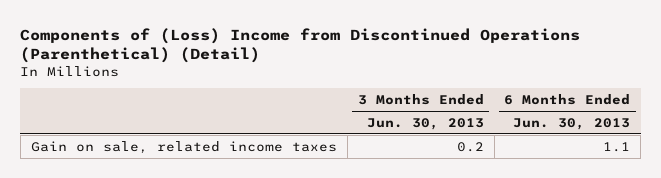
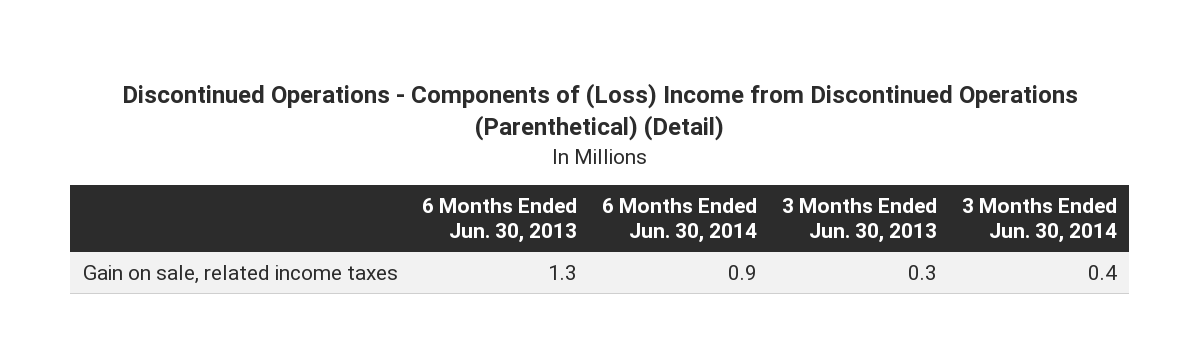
[20,27,581,64] Components of (Loss) Income from Discontinued Operations (Parenthetical) (Detail) -> [121,82,1078,142] Discontinued Operations - Components of (Loss) Income from Discontinued Operations (Parenthetical) (Detail)
none -> [602,197,758,244] 6 Months Ended Jun. 30, 2014
none -> [961,197,1117,244] 3 Months Ended Jun. 30, 2014
[456,141,484,152] 0.2 -> [907,265,937,281] 0.3
[603,141,631,152] 1.1 -> [548,265,578,281] 1.3

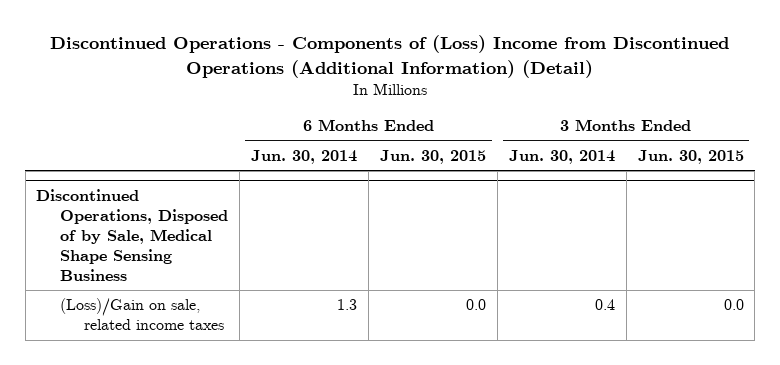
[121,82,1078,142] Discontinued Operations - Components of (Loss) Income from Discontinued Operations (Parenthetical) (Detail) -> [49,35,729,78] Discontinued Operations - Components of (Loss) Income from Discontinued Operations (Additional Information) (Detail)
[422,197,578,244] 6 Months Ended Jun. 30, 2013 -> none
[781,197,937,244] 3 Months Ended Jun. 30, 2013 -> none
none -> [379,149,486,164] Jun. 30, 2015
none -> [637,149,744,164] Jun. 30, 2015
none -> [36,189,229,281] Discontinued Operations, Disposed of by Sale, Medical Shape Sensing Business
[82,265,398,285] Gain on sale, related income taxes -> [60,298,225,331] (Loss)/Gain on sale, related income taxes
[728,265,758,281] 0.9 -> [337,299,358,311] 1.3

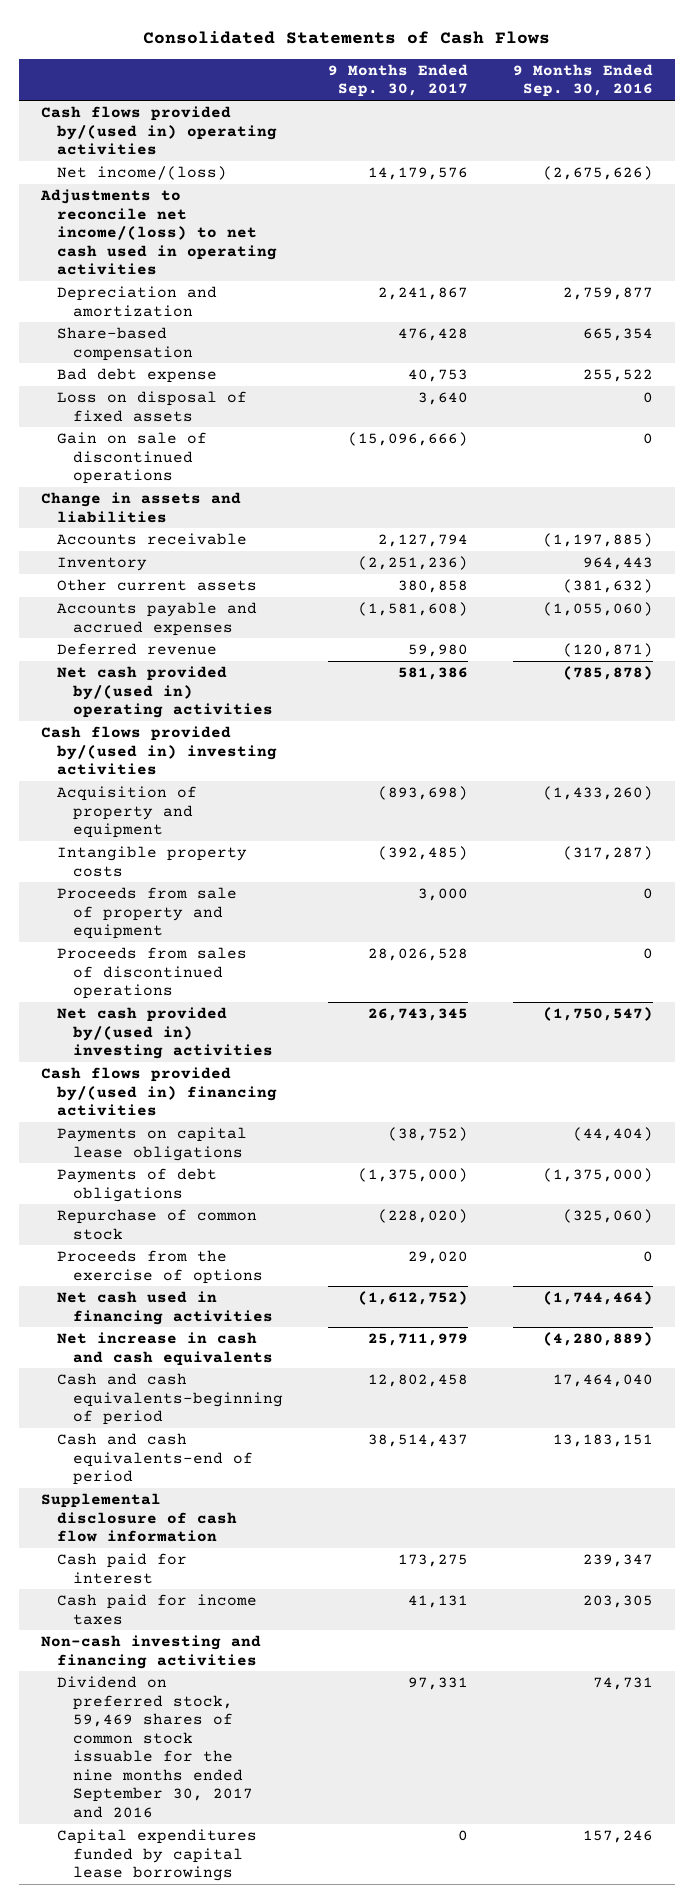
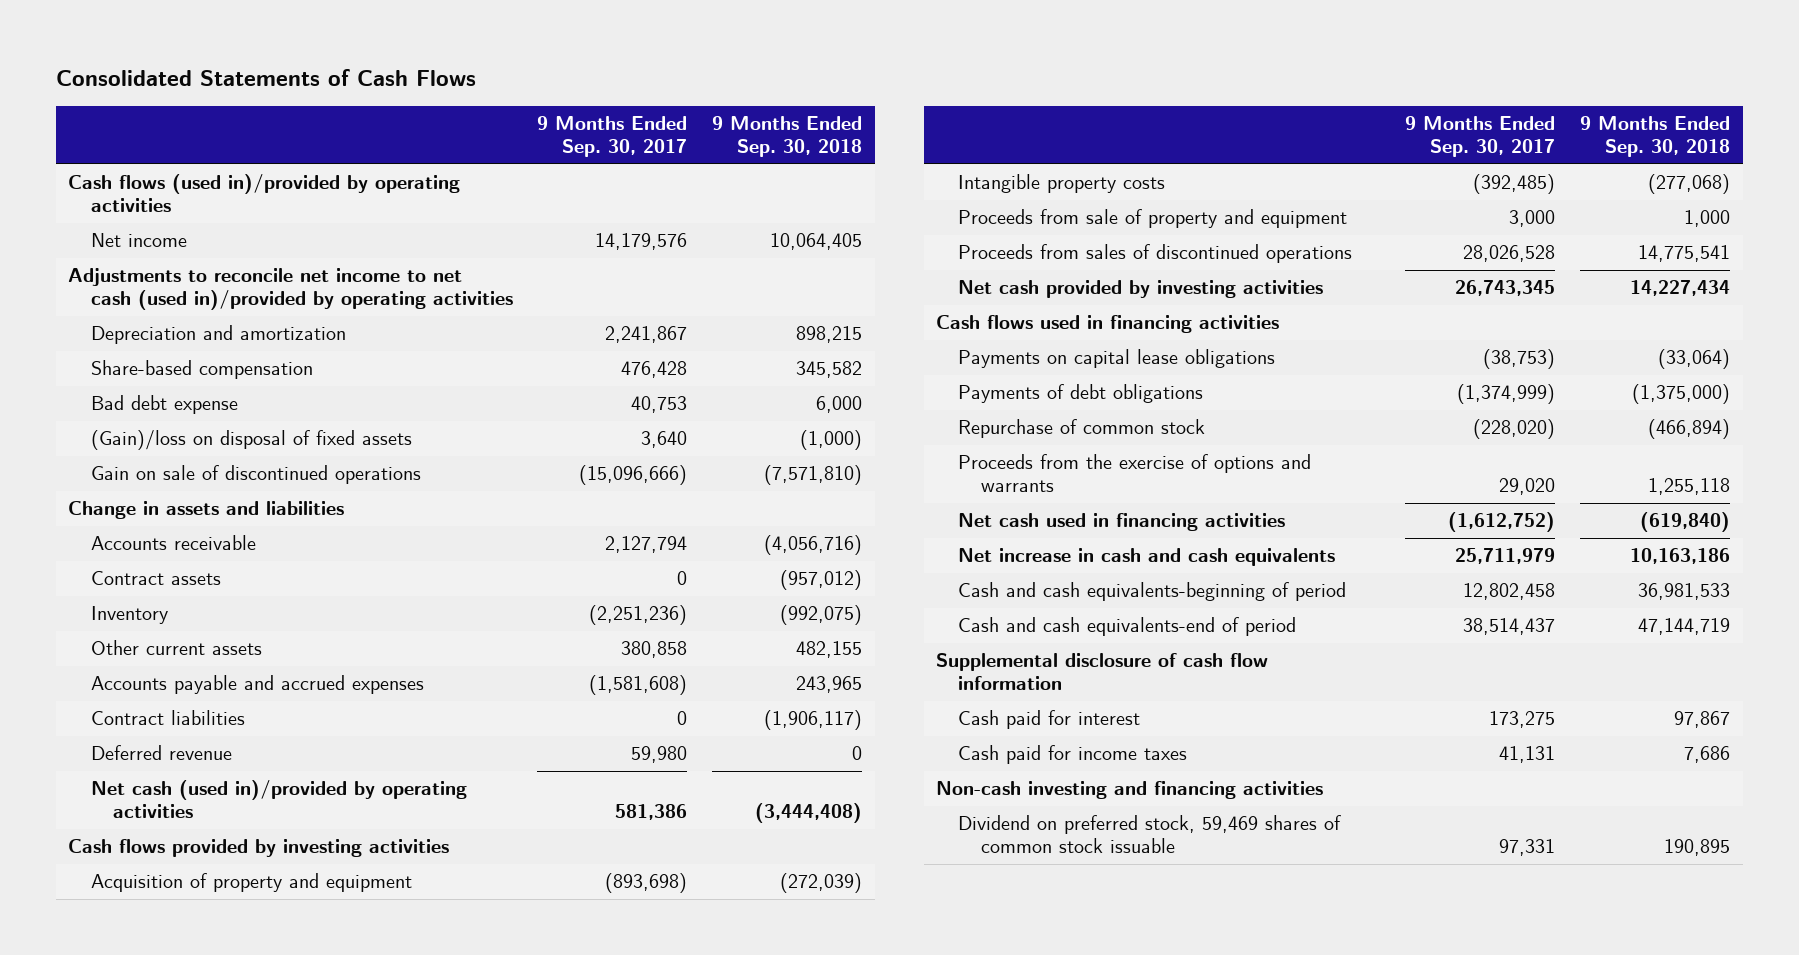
[512,63,653,98] 9 Months Ended Sep. 30, 2016 -> none
none -> [712,116,863,158] 9 Months Ended Sep. 30, 2018
[40,105,277,156] Cash flows provided by/(used in) operating activities -> [68,174,461,213] Cash flows (used in)/provided by operating activities
[56,165,227,180] Net income/(loss) -> [90,233,187,248] Net income
[39,188,277,276] Adjustments to reconcile net income/(loss) to net cash used in operating activities -> [68,268,513,311] Adjustments to reconcile net income to net cash (used in)/provided by operating activities
[56,390,247,422] Loss on disposal of fixed assets -> [90,430,412,451] (Gain)/loss on disposal of fixed assets
none -> [90,571,221,586] Contract assets
none -> [90,710,245,726] Contract liabilities
[56,665,273,719] Net cash provided by/(used in) operating activities -> [90,780,467,819] Net cash (used in)/provided by operating activities
[40,725,277,776] Cash flows provided by/(used in) investing activities -> [68,839,450,858] Cash flows provided by investing activities
[56,1006,273,1060] Net cash provided by/(used in) investing activities -> [958,280,1324,299] Net cash provided by investing activities
[40,1066,277,1117] Cash flows provided by/(used in) financing activities -> [936,315,1280,334] Cash flows used in financing activities
[387,1126,468,1141] (38,752) -> [1483,349,1556,370] (38,753)
[357,1167,468,1182] (1,375,000) -> [1457,384,1556,405] (1,374,999)
[56,1249,263,1284] Proceeds from the exercise of options -> [958,454,1312,493] Proceeds from the exercise of options and warrants
[56,1828,257,1882] Capital expenditures funded by capital lease borrowings -> none
[56,1675,253,1818] Dividend on preferred stock, 59,469 shares of common stock issuable for the nine months ended September 30, 2017 and 2016 -> [958,815,1342,854] Dividend on preferred stock, 59,469 shares of common stock issuable

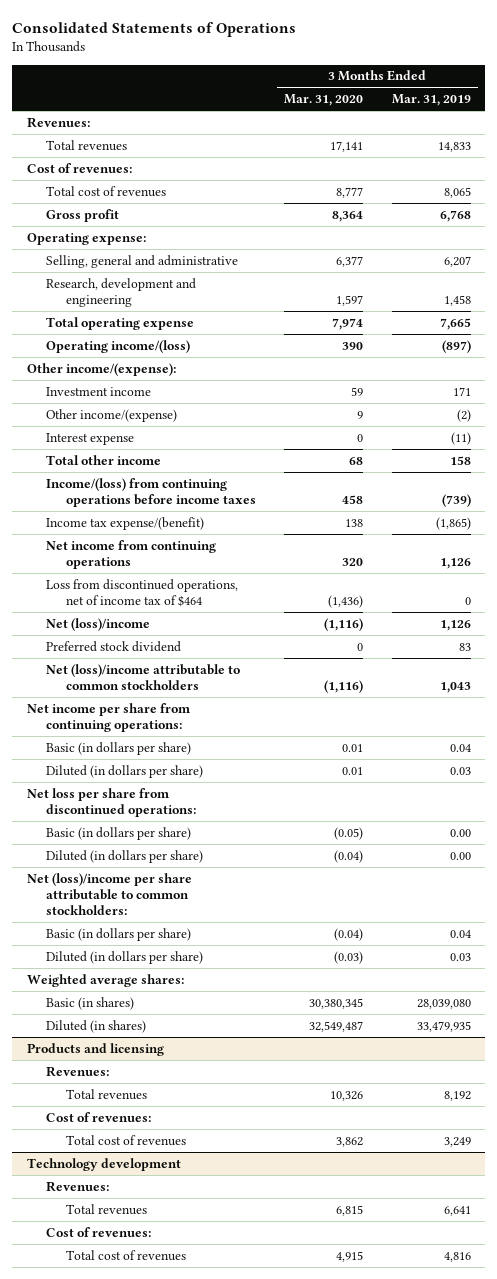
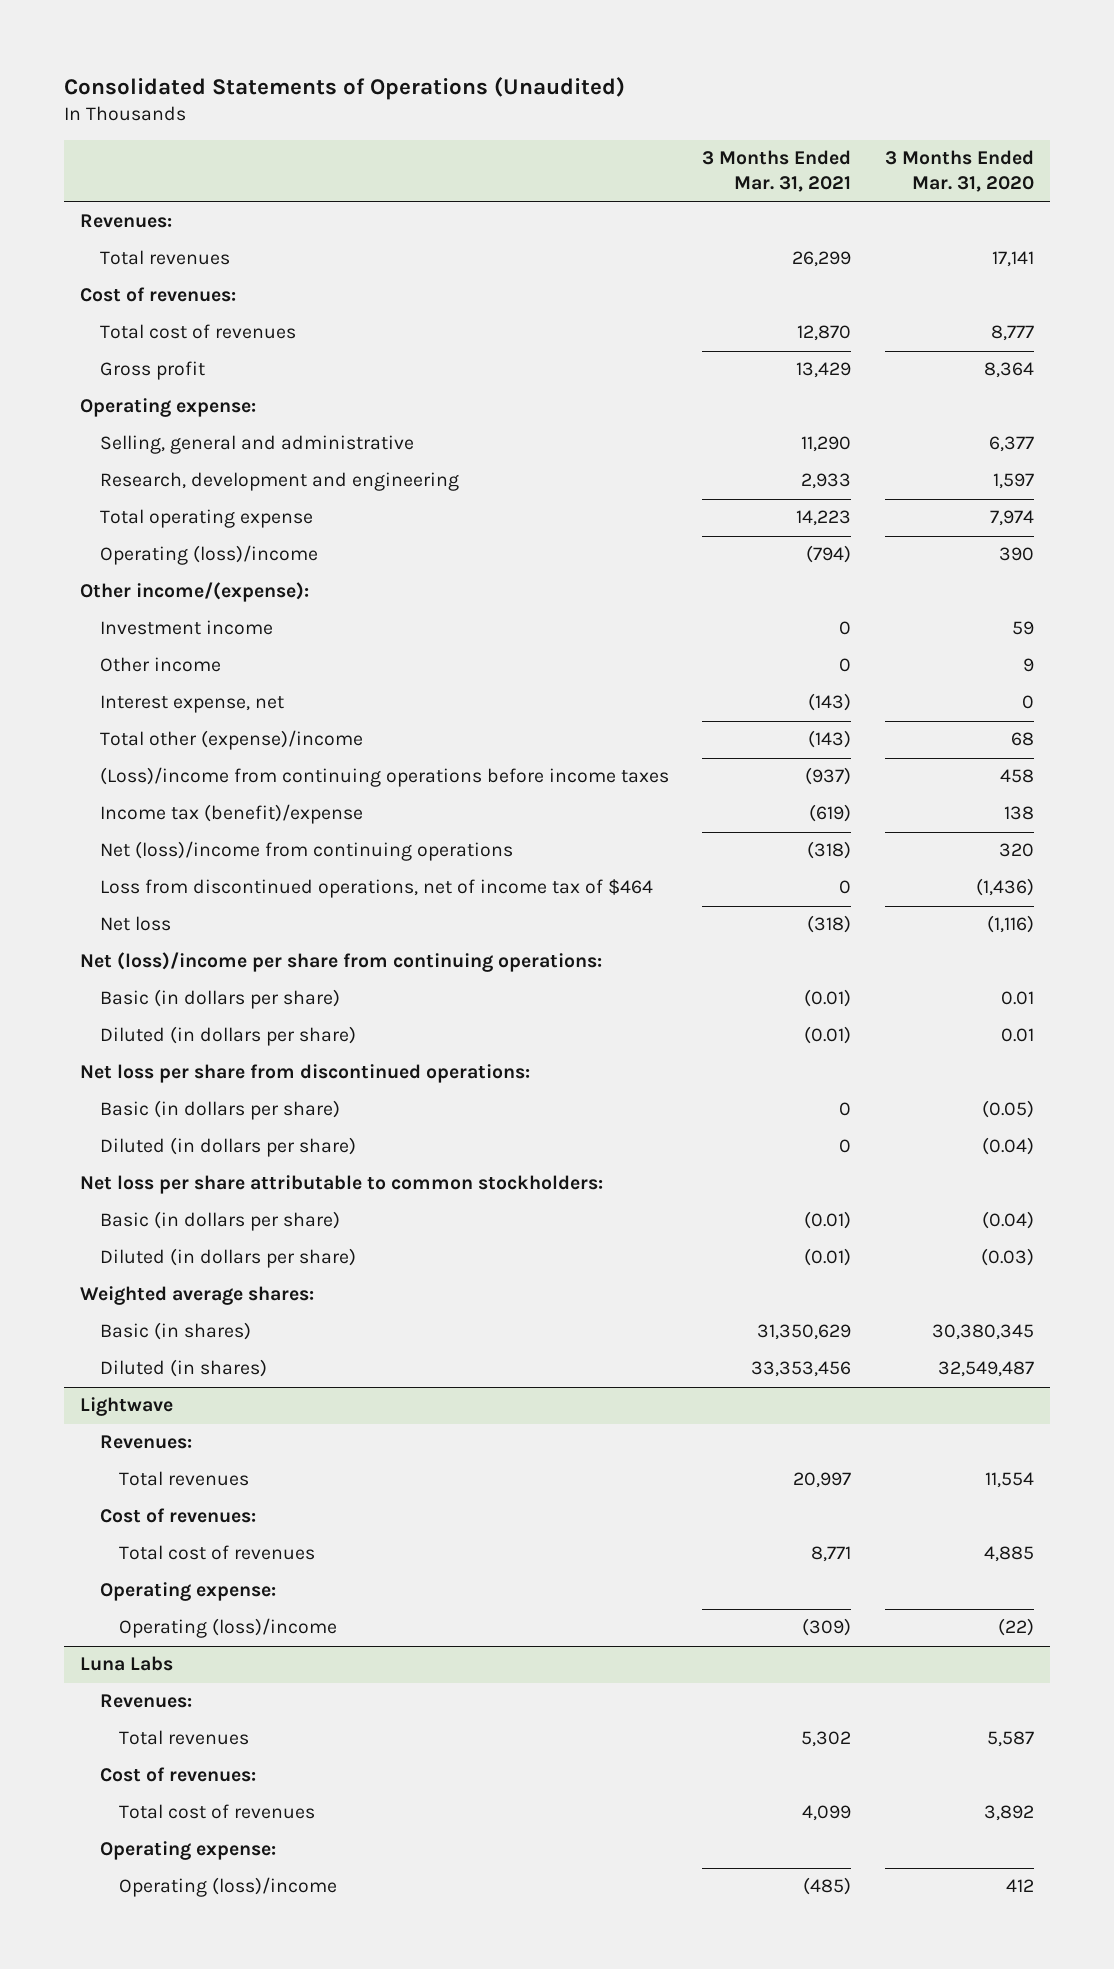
[12,22,297,38] Consolidated Statements of Operations -> [63,76,625,100] Consolidated Statements of Operations (Unaudited)
[391,93,471,106] Mar. 31, 2019 -> none
none -> [702,150,852,193] 3 Months Ended Mar. 31, 2021
[46,339,191,353] Operating income/(loss) -> [99,545,318,566] Operating (loss)/income
[46,408,178,422] Other income/(expense) -> [99,657,221,673] Other income
[46,432,135,445] Interest expense -> [99,695,284,714] Interest expense, net
[46,454,162,465] Total other income -> [99,730,363,751] Total other (expense)/income
[46,477,256,507] Income/(loss) from continuing operations before income taxes -> [99,767,669,788] (Loss)/income from continuing operations before income taxes
[46,516,205,530] Income tax expense/(benefit) -> [99,804,363,825] Income tax (benefit)/expense
[46,539,217,569] Net income from continuing operations -> [99,841,513,862] Net (loss)/income from continuing operations
[46,640,182,652] Preferred stock dividend -> none
[46,663,241,690] Net (loss)/income attributable to common stockholders -> none
[46,617,151,631] Net (loss)/income -> [99,916,171,932] Net loss
[26,702,191,732] Net income per share from continuing operations: -> [80,952,603,973] Net (loss)/income per share from continuing operations:
[26,872,192,916] Net (loss)/income per share attributable to common stockholders: -> [80,1175,604,1195] Net loss per share attributable to common stockholders:
[26,1042,164,1056] Products and licensing -> none
none -> [80,1397,174,1417] Lightwave
[330,1090,364,1101] 10,326 -> [984,1472,1034,1489] 11,554
[26,1157,181,1171] Technology development -> none
[336,1136,364,1147] 3,862 -> [983,1546,1034,1563] 4,885
none -> [99,1582,276,1602] Operating expense:
none -> [119,1618,338,1639] Operating (loss)/income
none -> [80,1656,174,1672] Luna Labs
[336,1204,364,1216] 6,815 -> [986,1731,1034,1748] 5,587
[336,1250,364,1262] 4,915 -> [983,1805,1034,1822] 3,892
none -> [99,1841,276,1861] Operating expense:
none -> [119,1877,338,1898] Operating (loss)/income

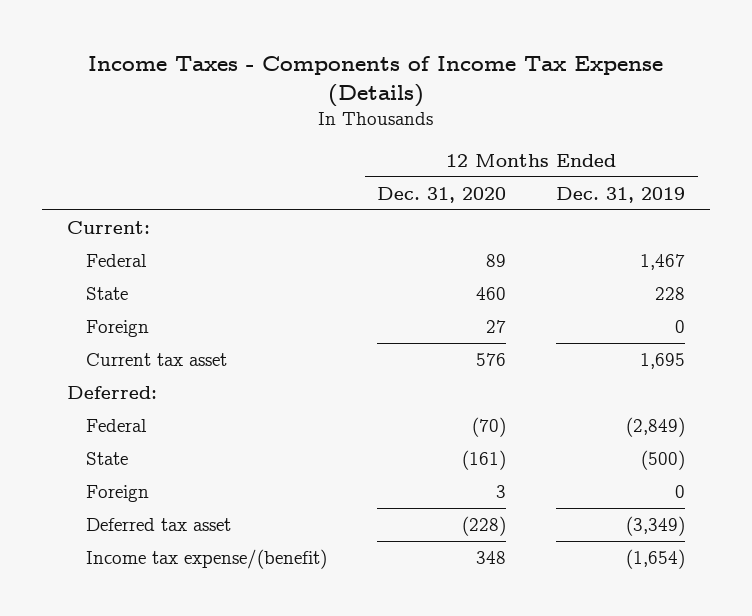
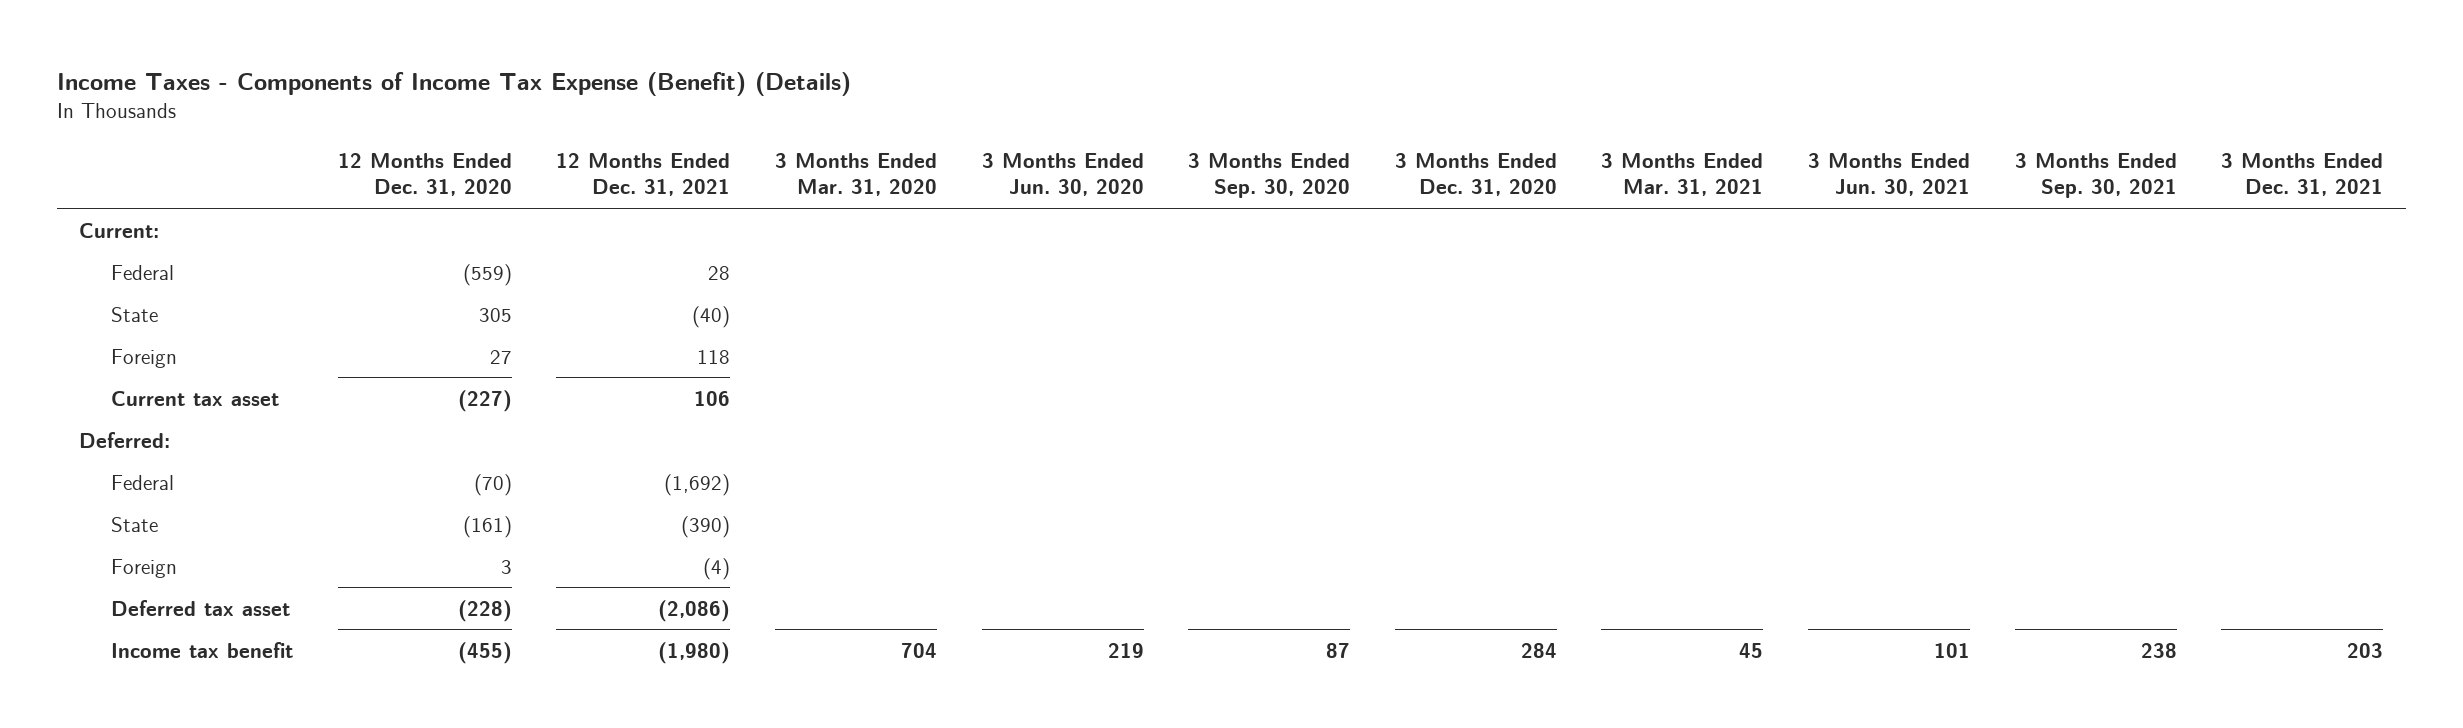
[87,55,663,108] Income Taxes - Components of Income Tax Expense (Details) -> [57,71,852,96] Income Taxes - Components of Income Tax Expense (Benefit) (Details)
[556,186,686,203] Dec. 31, 2019 -> none
none -> [556,152,731,197] 12 Months Ended Dec. 31, 2021
none -> [774,152,937,197] 3 Months Ended Mar. 31, 2020
none -> [981,152,1144,197] 3 Months Ended Jun. 30, 2020
none -> [1188,152,1351,199] 3 Months Ended Sep. 30, 2020
none -> [1394,152,1557,197] 3 Months Ended Dec. 31, 2020
none -> [1601,152,1764,197] 3 Months Ended Mar. 31, 2021
none -> [1808,152,1971,197] 3 Months Ended Jun. 30, 2021
none -> [2014,152,2177,199] 3 Months Ended Sep. 30, 2021
none -> [2221,152,2384,197] 3 Months Ended Dec. 31, 2021
[486,253,507,267] 89 -> [462,263,512,286] (559)
[476,286,507,300] 460 -> [478,307,512,322] 305
[476,352,507,366] 576 -> [457,389,512,412] (227)
[86,548,328,569] Income tax expense/(benefit) -> [110,641,293,658] Income tax benefit
[476,550,507,564] 348 -> [457,641,512,664] (455)

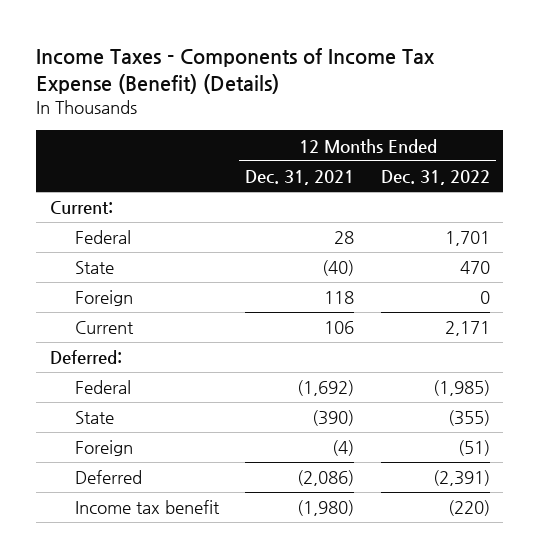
[337,152,512,197] 12 Months Ended Dec. 31, 2020 -> none
[774,152,937,197] 3 Months Ended Mar. 31, 2020 -> none
[981,152,1144,197] 3 Months Ended Jun. 30, 2020 -> none
[1188,152,1351,199] 3 Months Ended Sep. 30, 2020 -> none
[1394,152,1557,197] 3 Months Ended Dec. 31, 2020 -> none
[1601,152,1764,197] 3 Months Ended Mar. 31, 2021 -> none
[1808,152,1971,197] 3 Months Ended Jun. 30, 2021 -> none
[2014,152,2177,199] 3 Months Ended Sep. 30, 2021 -> none
[2221,152,2384,197] 3 Months Ended Dec. 31, 2021 -> none
none -> [380,170,490,186] Dec. 31, 2022
[110,390,279,406] Current tax asset -> [75,321,135,335] Current
[110,599,290,616] Deferred tax asset -> [75,470,143,485] Deferred

